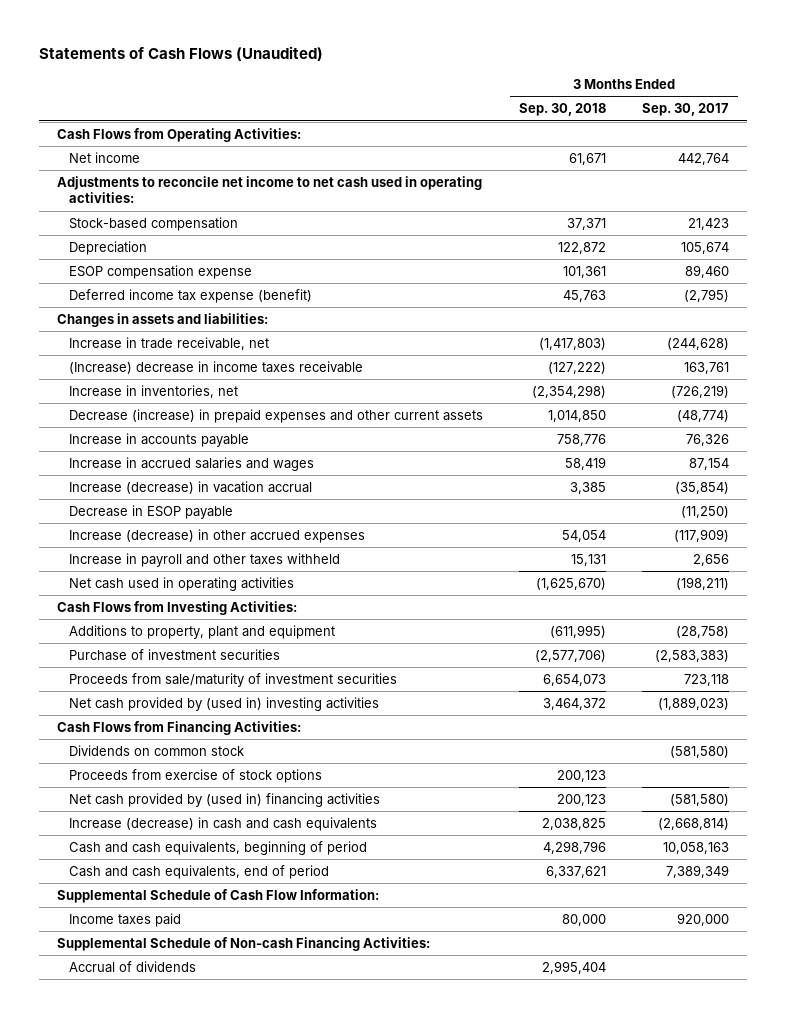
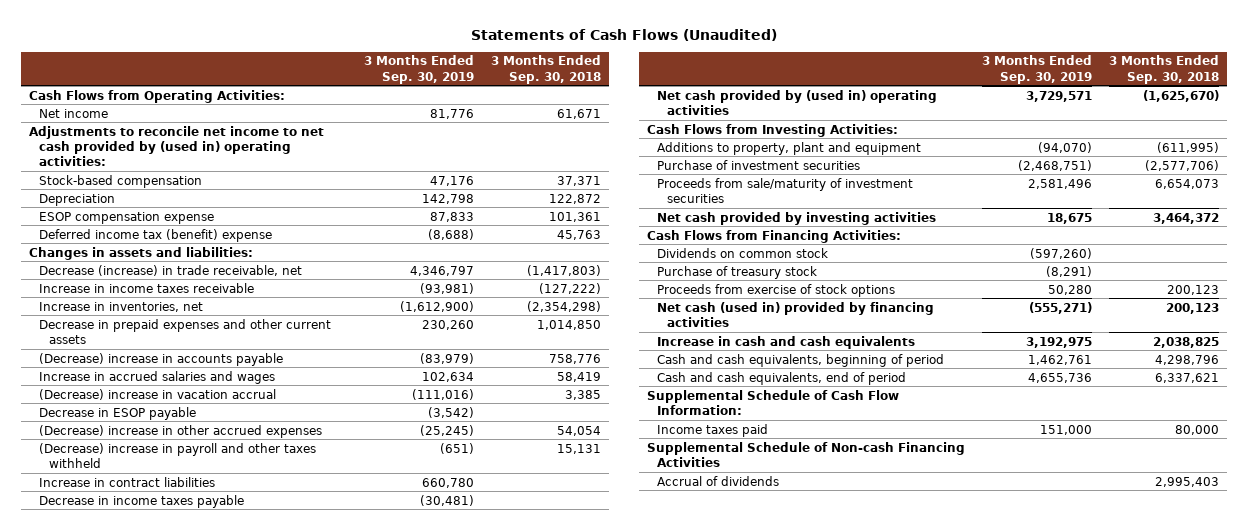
[641,103,729,117] Sep. 30, 2017 -> none
none -> [364,55,475,84] 3 Months Ended Sep. 30, 2019
[56,175,482,204] Adjustments to reconcile net income to net cash used in operating activities: -> [29,125,325,167] Adjustments to reconcile net income to net cash provided by (used in) operating activities:
[69,288,313,303] Deferred income tax expense (benefit) -> [39,228,273,242] Deferred income tax (benefit) expense
[69,336,270,350] Increase in trade receivable, net -> [39,264,303,276] Decrease (increase) in trade receivable, net
[69,360,364,374] (Increase) decrease in income taxes receivable -> [39,282,255,293] Increase in income taxes receivable
[69,408,484,423] Decrease (increase) in prepaid expenses and other current assets -> [39,318,332,344] Decrease in prepaid expenses and other current assets
[69,432,250,447] Increase in accounts payable -> [39,352,284,366] (Decrease) increase in accounts payable
[69,480,313,494] Increase (decrease) in vacation accrual -> [39,388,277,400] (Decrease) increase in vacation accrual
[69,528,366,543] Increase (decrease) in other accrued expenses -> [39,424,323,438] (Decrease) increase in other accrued expenses
[69,552,341,567] Increase in payroll and other taxes withheld -> [39,442,317,468] (Decrease) increase in payroll and other taxes withheld
none -> [39,476,216,487] Increase in contract liabilities
none -> [39,494,245,508] Decrease in income taxes payable
[69,576,295,591] Net cash used in operating activities -> [657,89,938,115] Net cash provided by (used in) operating activities
[69,696,380,711] Net cash provided by (used in) investing activities -> [657,211,937,225] Net cash provided by investing activities
none -> [657,265,818,279] Purchase of treasury stock
[69,792,381,807] Net cash provided by (used in) financing activities -> [657,301,935,327] Net cash (used in) provided by financing activities
[69,816,378,831] Increase (decrease) in cash and cash equivalents -> [657,335,916,349] Increase in cash and cash equivalents
[56,936,430,951] Supplemental Schedule of Non-cash Financing Activities: -> [647,441,966,467] Supplemental Schedule of Non-cash Financing Activities
[542,960,607,974] 2,995,404 -> [1154,476,1219,487] 2,995,403

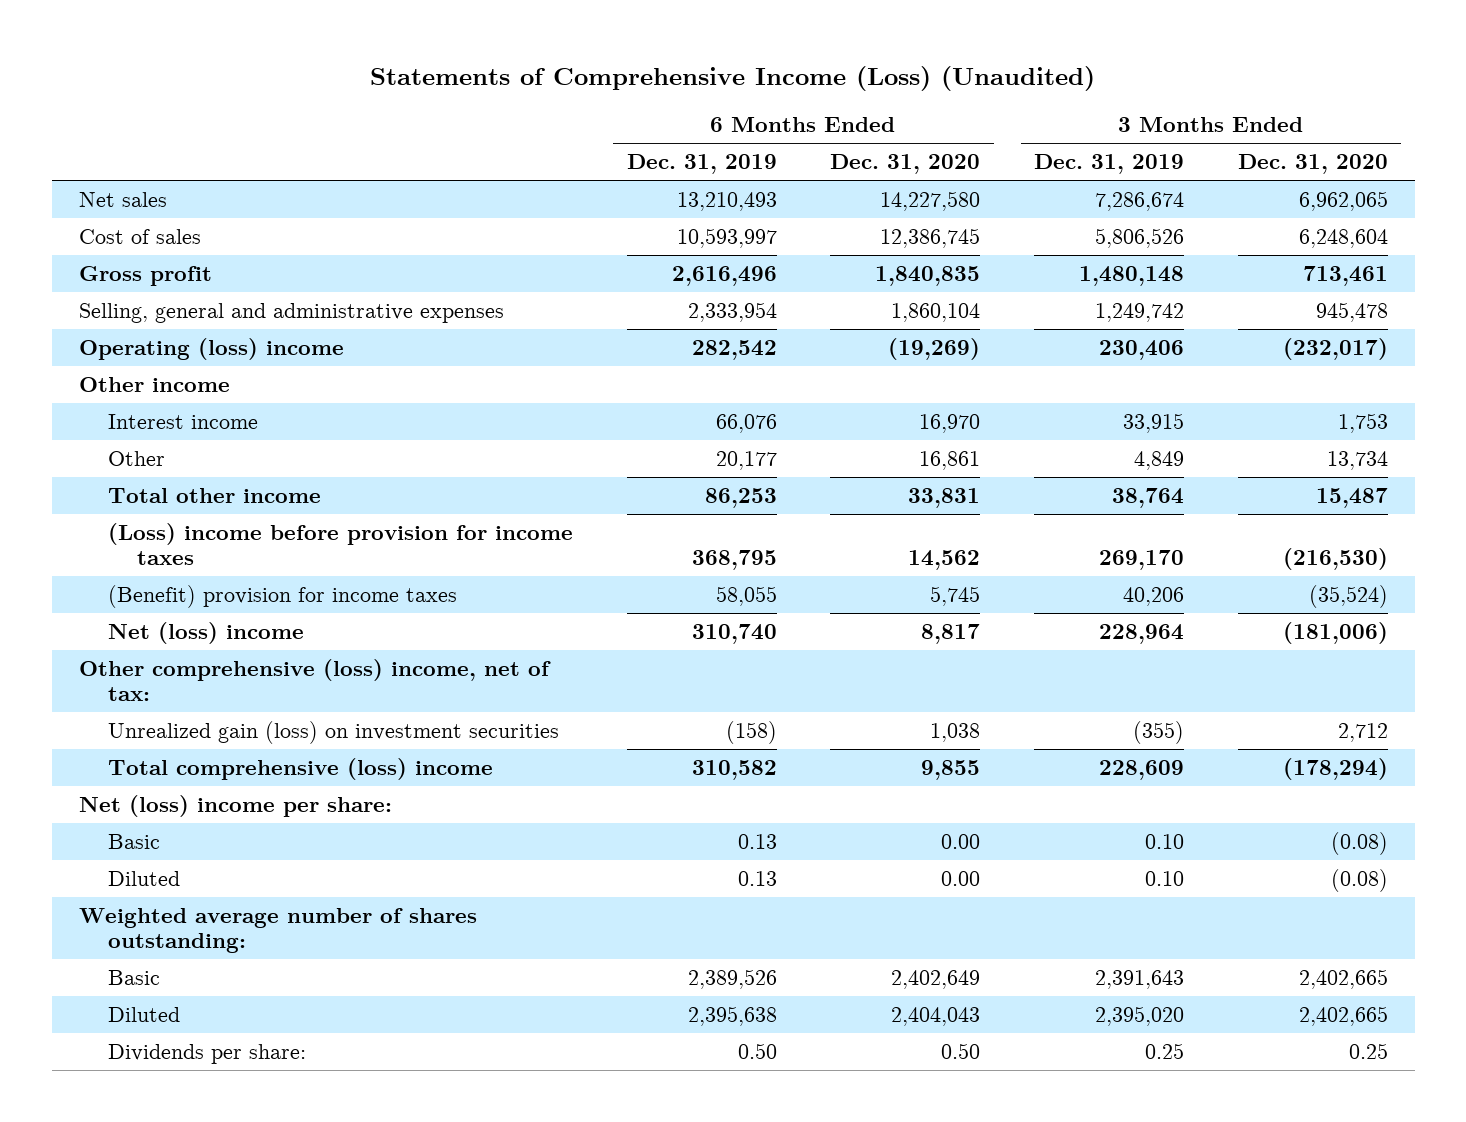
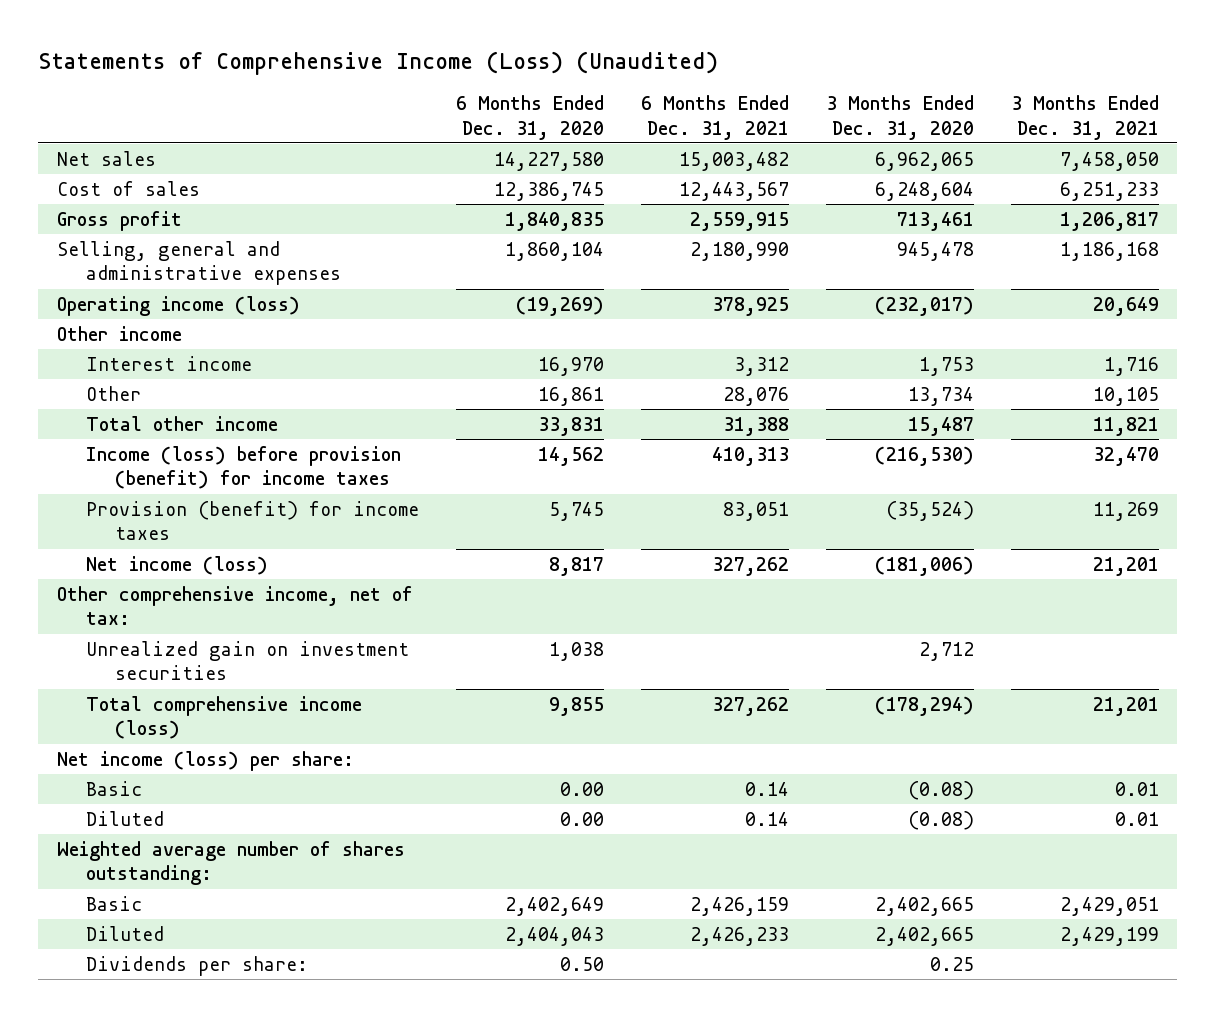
[626,154,777,175] Dec. 31, 2019 -> none
[1034,154,1185,175] Dec. 31, 2019 -> none
none -> [640,95,789,140] 6 Months Ended Dec. 31, 2021
none -> [1010,95,1159,140] 3 Months Ended Dec. 31, 2021
[78,337,344,360] Operating (loss) income -> [56,295,300,316] Operating income (loss)
[107,522,573,565] (Loss) income before provision for income taxes -> [85,445,401,490] Income (loss) before provision (benefit) for income taxes
[107,584,457,608] (Benefit) provision for income taxes -> [85,500,419,541] Provision (benefit) for income taxes
[107,621,304,644] Net (loss) income -> [85,555,268,575] Net income (loss)
[78,658,551,701] Other comprehensive (loss) income, net of tax: -> [56,585,413,626] Other comprehensive income, net of tax:
[107,720,559,744] Unrealized gain (loss) on investment securities -> [85,640,409,681] Unrealized gain on investment securities
[107,757,493,780] Total comprehensive (loss) income -> [85,695,362,740] Total comprehensive income (loss)
[78,794,392,817] Net (loss) income per share: -> [56,750,354,771] Net income (loss) per share:

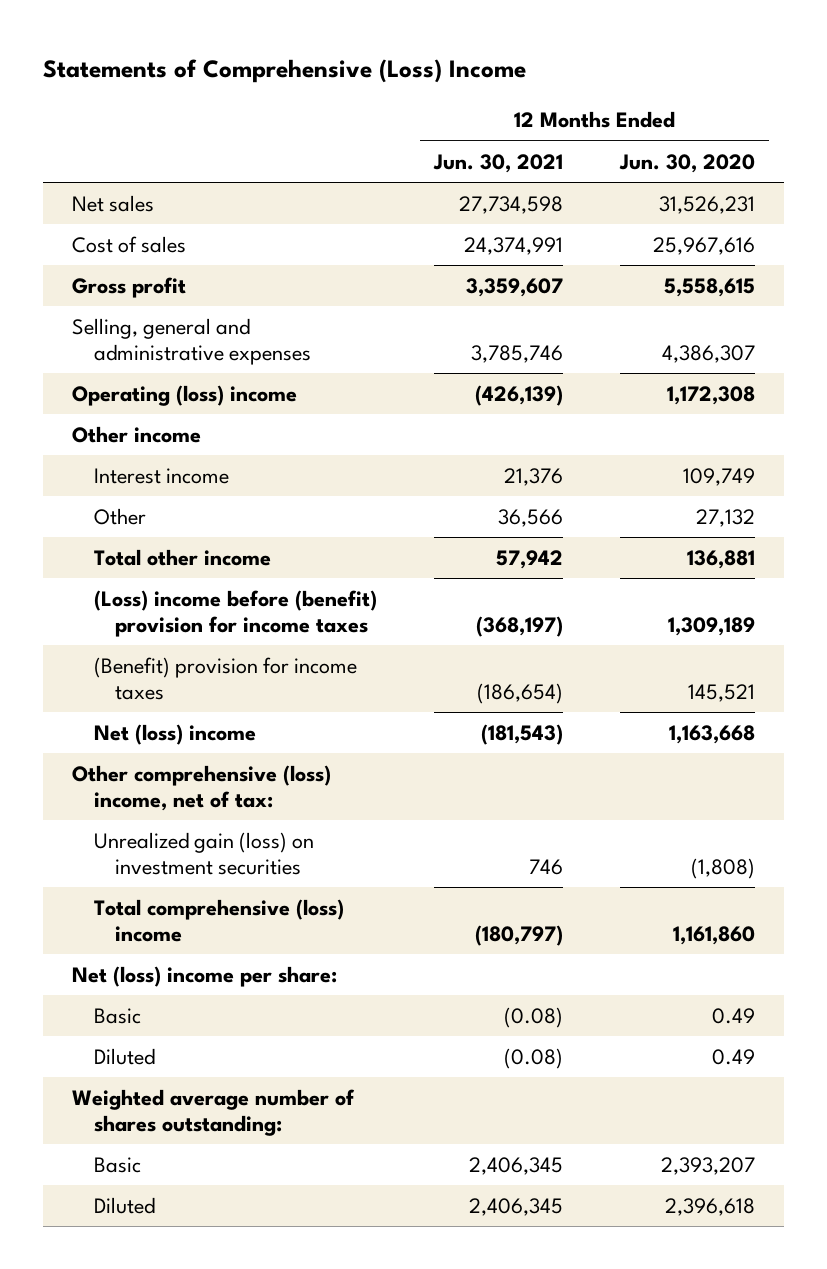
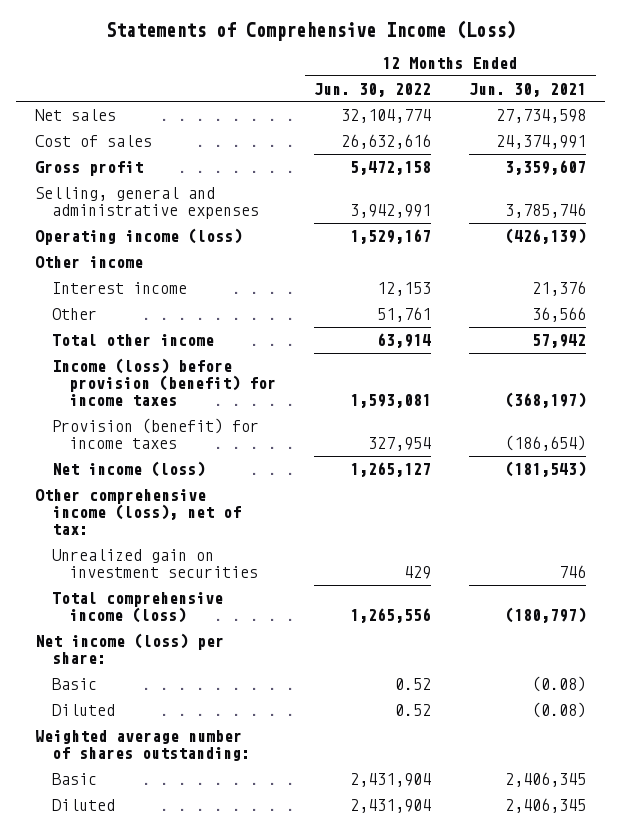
[43,59,527,84] Statements of Comprehensive (Loss) Income -> [105,19,516,41] Statements of Comprehensive Income (Loss)
[619,153,756,173] Jun. 30, 2020 -> none
none -> [314,82,432,97] Jun. 30, 2022
[72,384,298,406] Operating (loss) income -> [35,227,243,245] Operating income (loss)
[93,589,377,637] (Loss) income before (benefit) provision for income taxes -> [52,357,277,407] Income (loss) before provision (benefit) for income taxes
[93,656,357,700] (Benefit) provision for income taxes -> [52,417,260,450] Provision (benefit) for income taxes
[93,723,256,745] Net (loss) income -> [52,460,206,477] Net income (loss)
[72,764,332,811] Other comprehensive (loss) income, net of tax: -> [35,488,242,536] Other comprehensive income (loss), net of tax:
[93,831,314,875] Unrealized gain (loss) on investment securities -> [52,548,259,579] Unrealized gain on investment securities
[93,898,344,942] Total comprehensive (loss) income -> [52,591,224,624] Total comprehensive income (loss)
[72,965,338,987] Net (loss) income per share: -> [35,632,225,665] Net income (loss) per share:

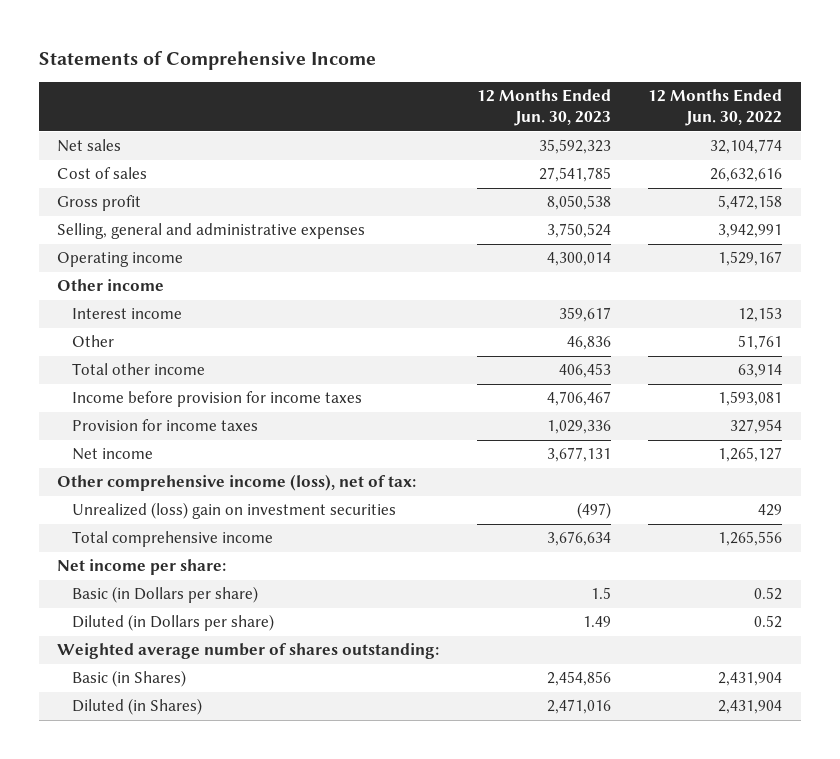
[105,19,516,41] Statements of Comprehensive Income (Loss) -> [38,50,376,70] Statements of Comprehensive Income
[469,82,587,97] Jun. 30, 2021 -> none
none -> [476,88,611,127] 12 Months Ended Jun. 30, 2023
[35,227,243,245] Operating income (loss) -> [57,252,184,268] Operating income
[52,357,277,407] Income (loss) before provision (benefit) for income taxes -> [72,391,363,408] Income before provision for income taxes
[52,417,260,450] Provision (benefit) for income taxes -> [72,419,259,432] Provision for income taxes
[52,460,206,477] Net income (loss) -> [72,448,154,461] Net income
[52,548,259,579] Unrealized gain on investment securities -> [72,502,397,520] Unrealized (loss) gain on investment securities
[52,591,224,624] Total comprehensive income (loss) -> [72,531,274,548] Total comprehensive income
[35,632,225,665] Net income (loss) per share: -> [57,559,227,576] Net income per share:
[52,677,98,690] Basic -> [72,586,259,604] Basic (in Dollars per share)
[52,703,116,716] Diluted -> [72,614,275,632] Diluted (in Dollars per share)
[52,772,98,785] Basic -> [72,670,187,688] Basic (in Shares)
[52,798,116,811] Diluted -> [72,698,203,716] Diluted (in Shares)

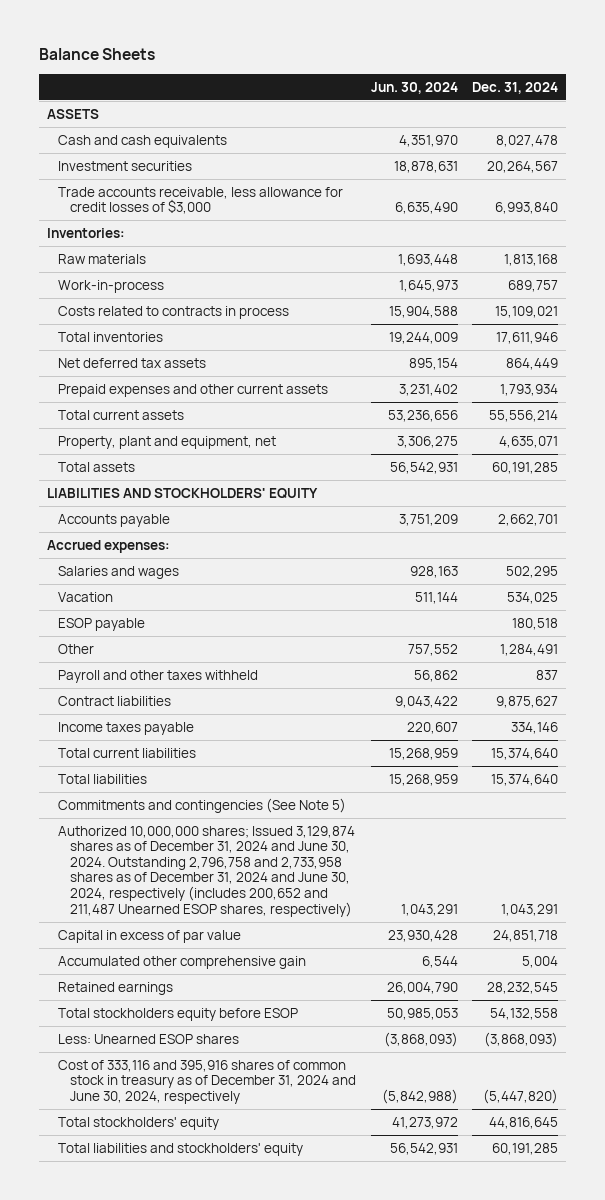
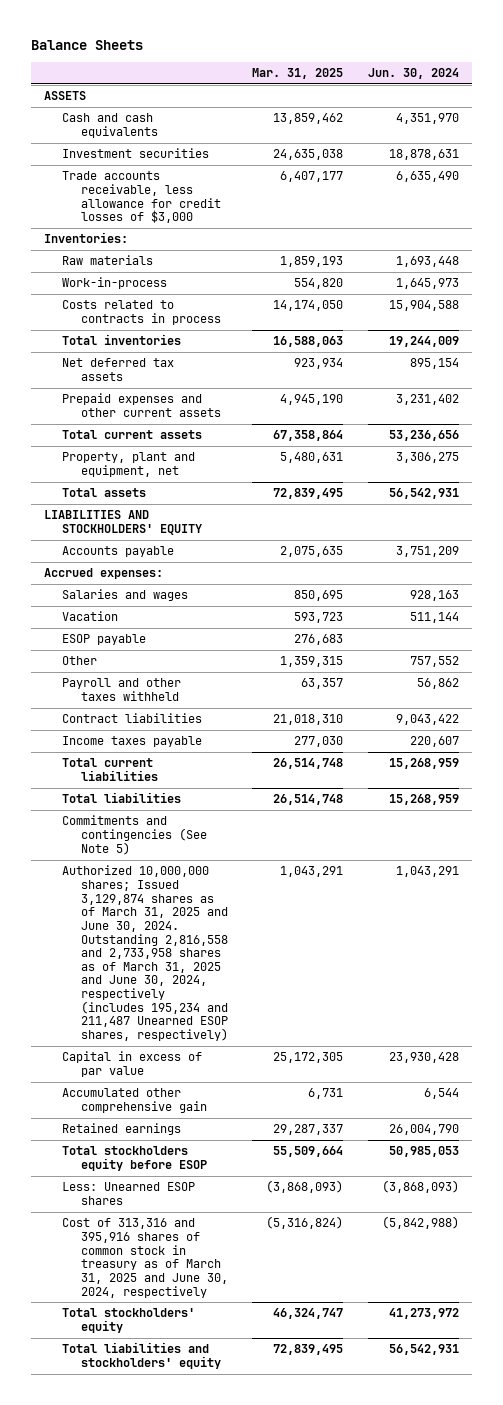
[472,81,559,94] Dec. 31, 2024 -> none
none -> [252,68,344,80] Mar. 31, 2025
[58,825,356,917] Authorized 10,000,000 shares; Issued 3,129,874 shares as of December 31, 2024 and June 30, 2024. Outstanding 2,796,758 and 2,733,958 shares as of December 31, 2024 and June 30, 2024, respectively (includes 200,652 and 211,487 Unearned ESOP shares, respectively) -> [62,865,228,1041] Authorized 10,000,000 shares; Issued 3,129,874 shares as of March 31, 2025 and June 30, 2024. Outstanding 2,816,558 and 2,733,958 shares as of March 31, 2025 and June 30, 2024, respectively (includes 195,234 and 211,487 Unearned ESOP shares, respectively)
[58,1059,357,1104] Cost of 333,116 and 395,916 shares of common stock in treasury as of December 31, 2024 and June 30, 2024, respectively -> [62,1218,228,1298] Cost of 313,316 and 395,916 shares of common stock in treasury as of March 31, 2025 and June 30, 2024, respectively

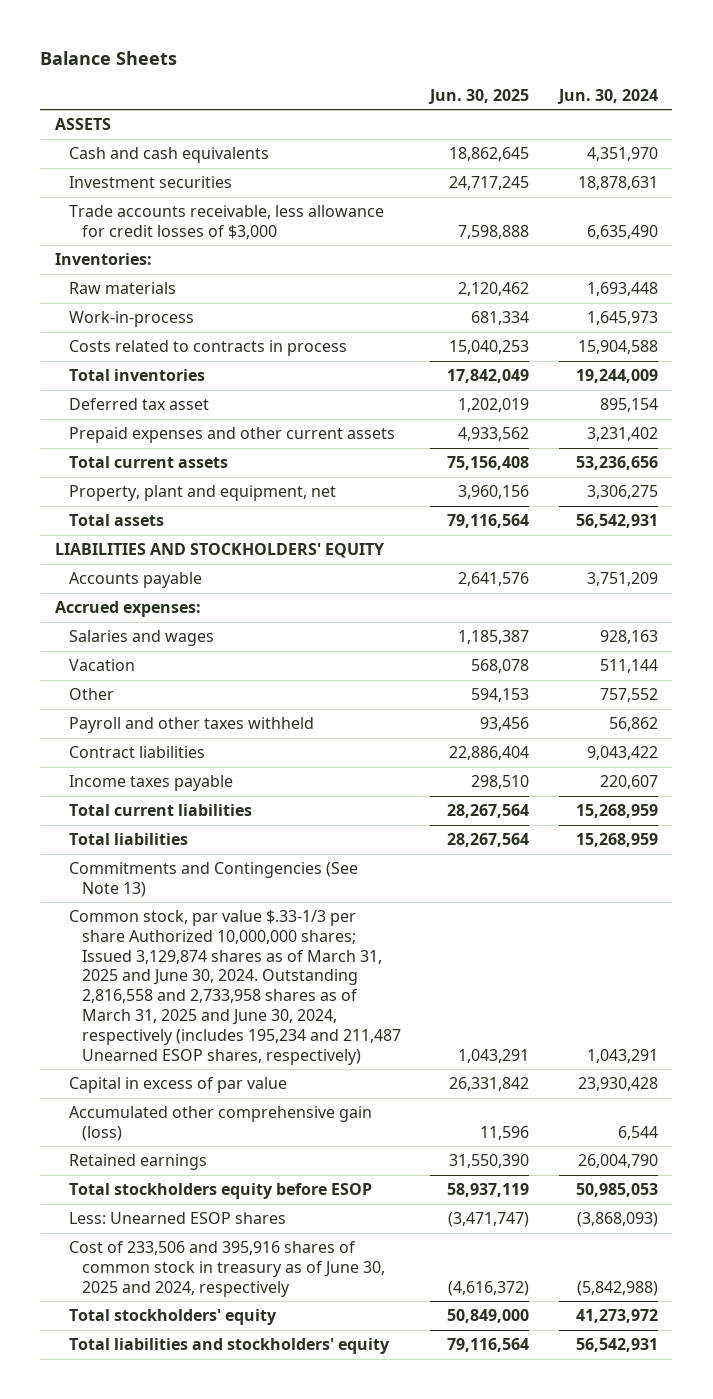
[252,68,344,80] Mar. 31, 2025 -> none
none -> [428,88,530,104] Jun. 30, 2025
[62,358,175,382] Net deferred tax assets -> [68,397,209,410] Deferred tax asset
[62,634,147,646] ESOP payable -> none
[62,815,207,855] Commitments and contingencies (See Note 5) -> [68,861,358,897] Commitments and Contingencies (See Note 13)
[62,865,228,1041] Authorized 10,000,000 shares; Issued 3,129,874 shares as of March 31, 2025 and June 30, 2024. Outstanding 2,816,558 and 2,733,958 shares as of March 31, 2025 and June 30, 2024, respectively (includes 195,234 and 211,487 Unearned ESOP shares, respectively) -> [68,909,401,1065] Common stock, par value $.33-1/3 per share Authorized 10,000,000 shares; Issued 3,129,874 shares as of March 31, 2025 and June 30, 2024. Outstanding 2,816,558 and 2,733,958 shares as of March 31, 2025 and June 30, 2024, respectively (includes 195,234 and 211,487 Unearned ESOP shares, respectively)
[62,1088,207,1114] Accumulated other comprehensive gain -> [68,1105,372,1141] Accumulated other comprehensive gain (loss)
[62,1218,228,1298] Cost of 313,316 and 395,916 shares of common stock in treasury as of March 31, 2025 and June 30, 2024, respectively -> [68,1240,385,1297] Cost of 233,506 and 395,916 shares of common stock in treasury as of June 30, 2025 and 2024, respectively

